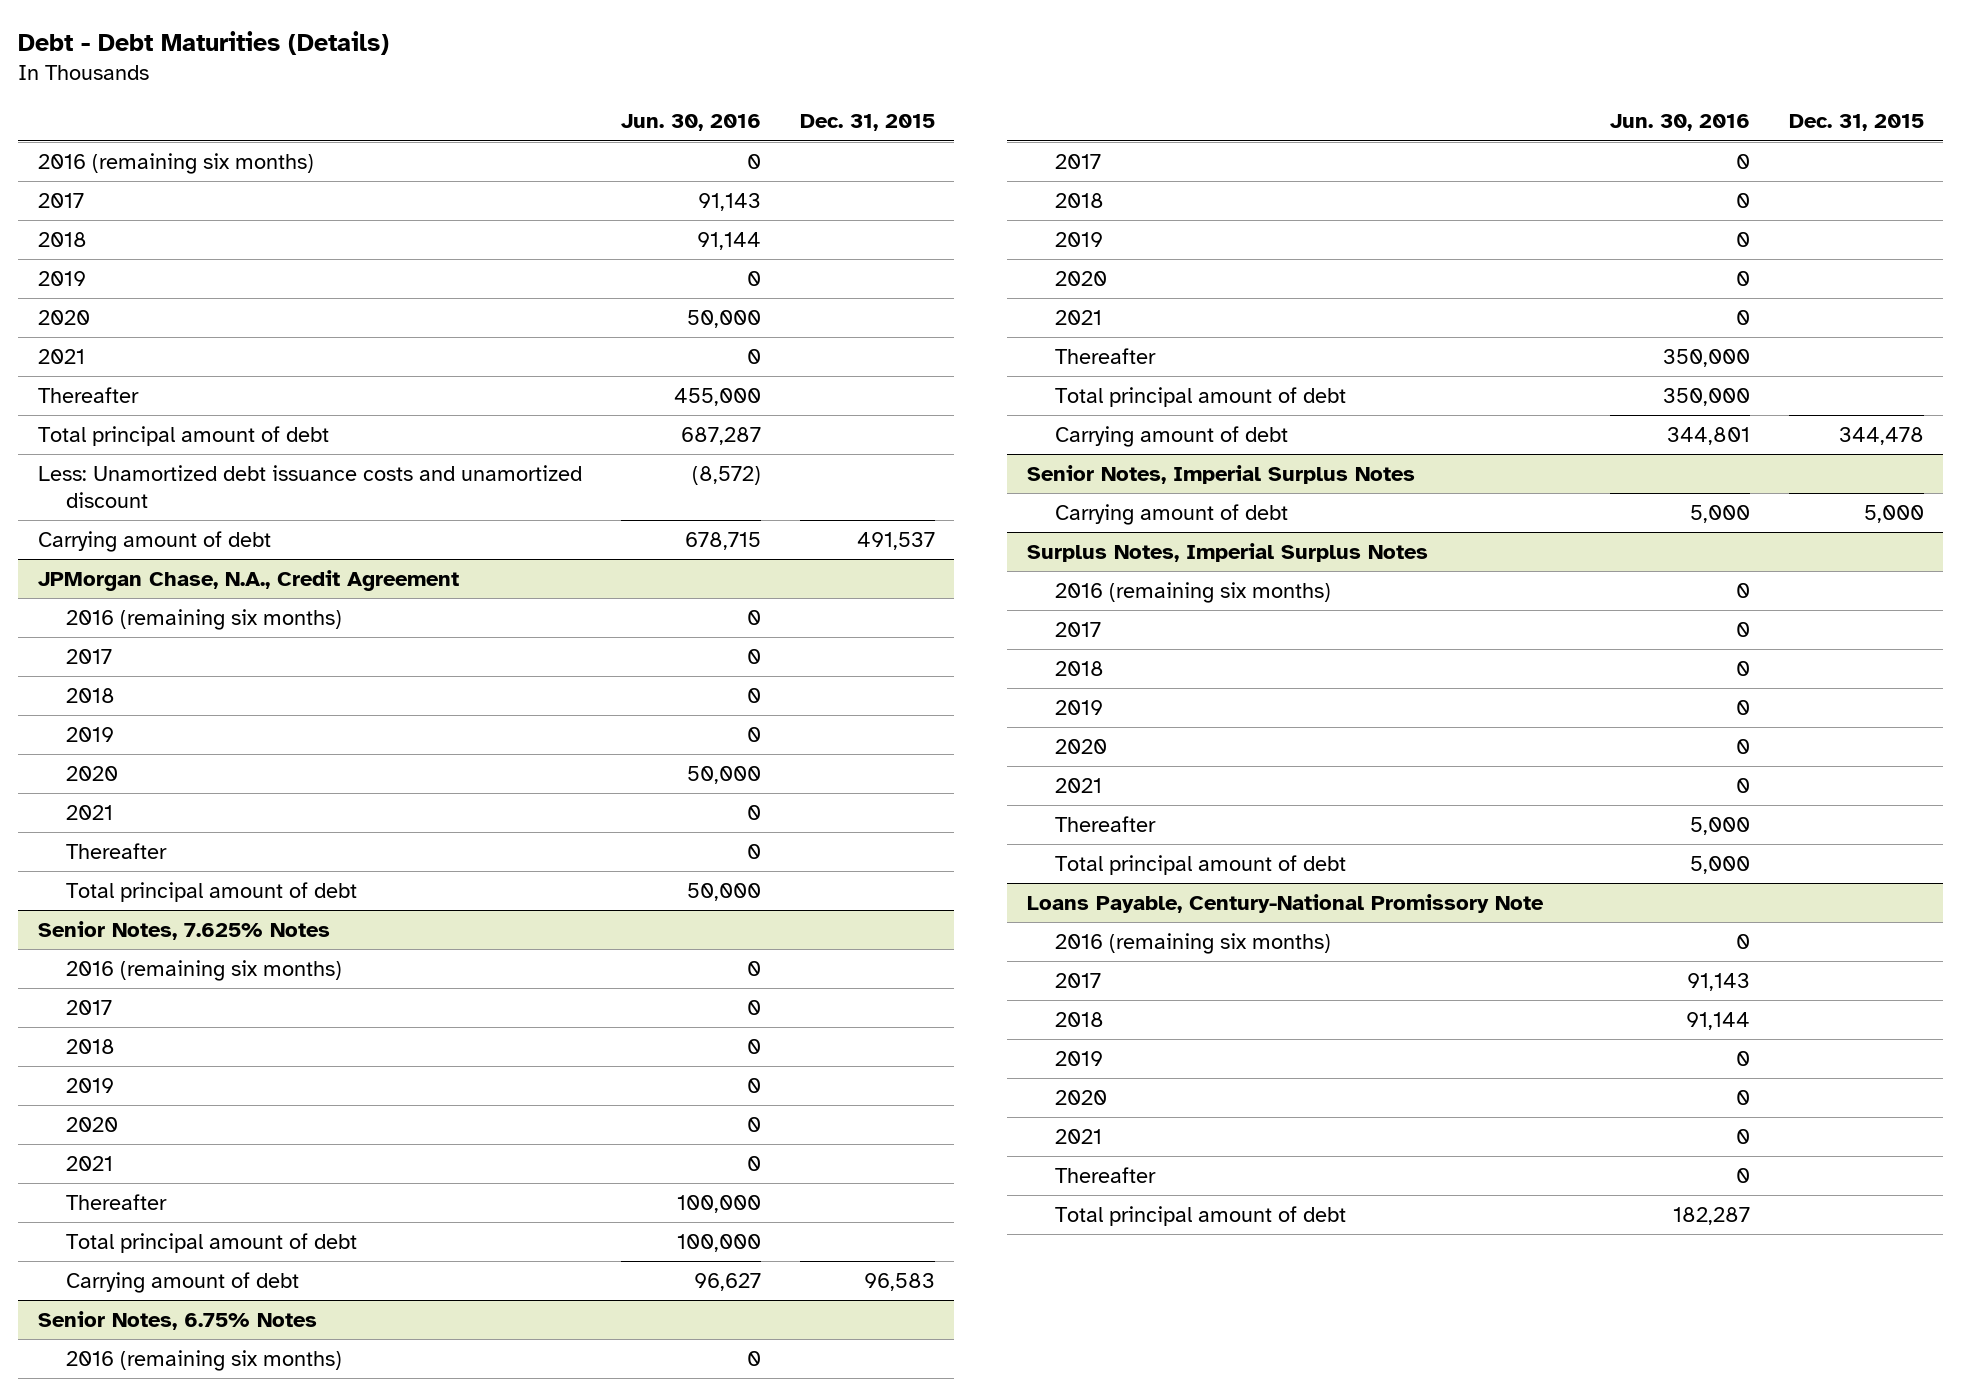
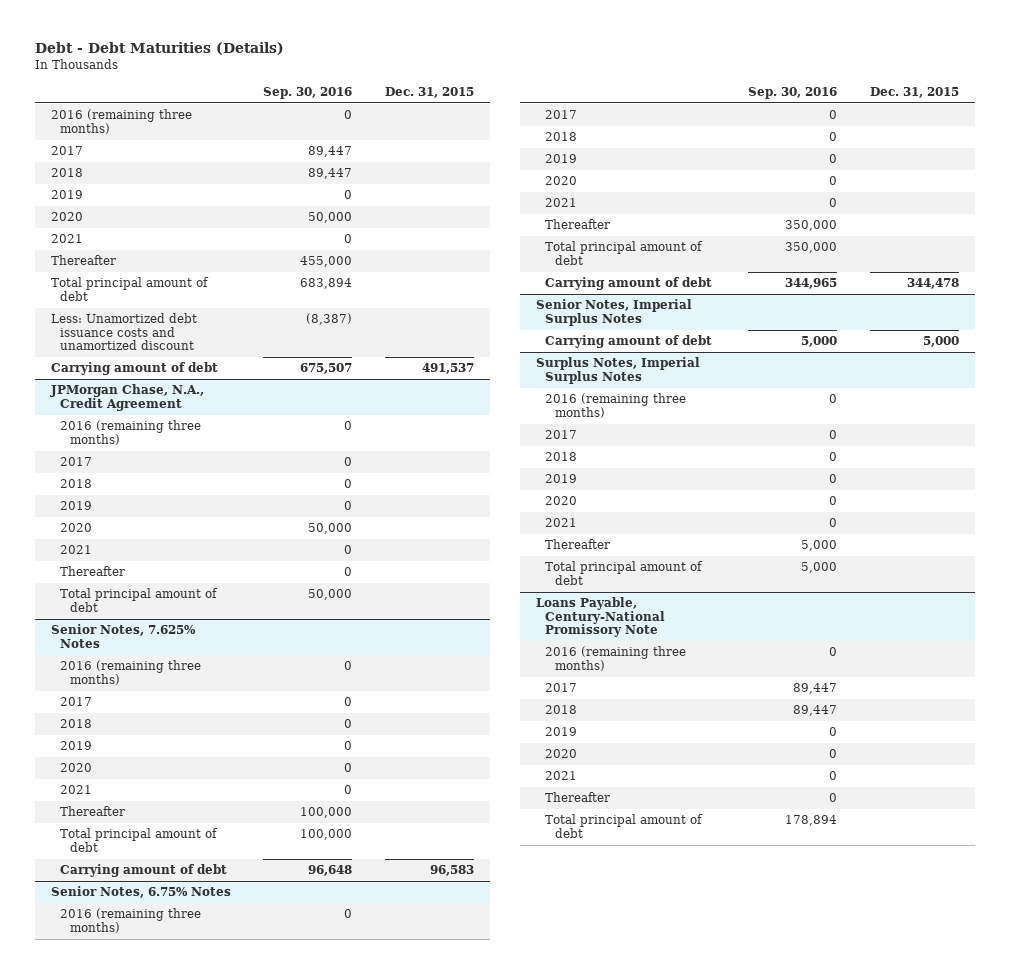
[620,114,761,132] Jun. 30, 2016 -> none
none -> [263,86,353,99] Sep. 30, 2016
[37,152,314,174] 2016 (remaining six months) -> [50,109,192,134] 2016 (remaining three months)
[65,608,342,630] 2016 (remaining six months) -> [60,420,202,445] 2016 (remaining three months)
[65,959,342,981] 2016 (remaining six months) -> [60,660,202,685] 2016 (remaining three months)
[65,1349,342,1371] 2016 (remaining six months) -> [60,908,202,933] 2016 (remaining three months)
[1055,581,1332,603] 2016 (remaining six months) -> [545,393,687,418] 2016 (remaining three months)
[1055,932,1332,954] 2016 (remaining six months) -> [545,646,687,671] 2016 (remaining three months)

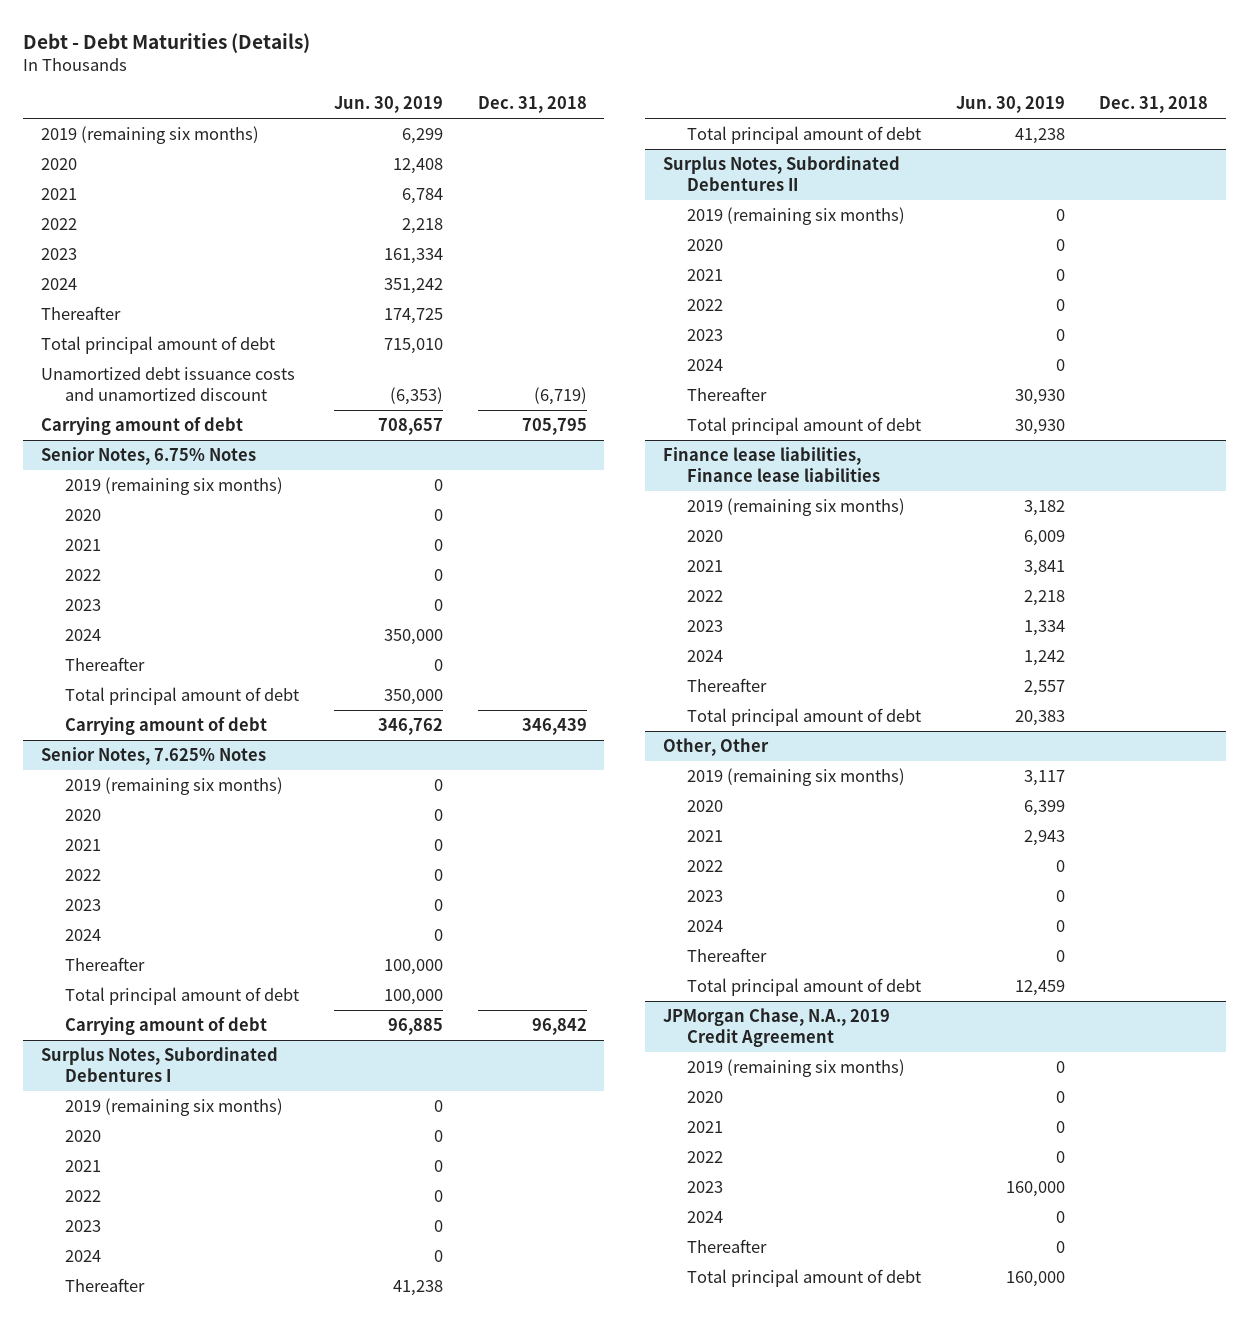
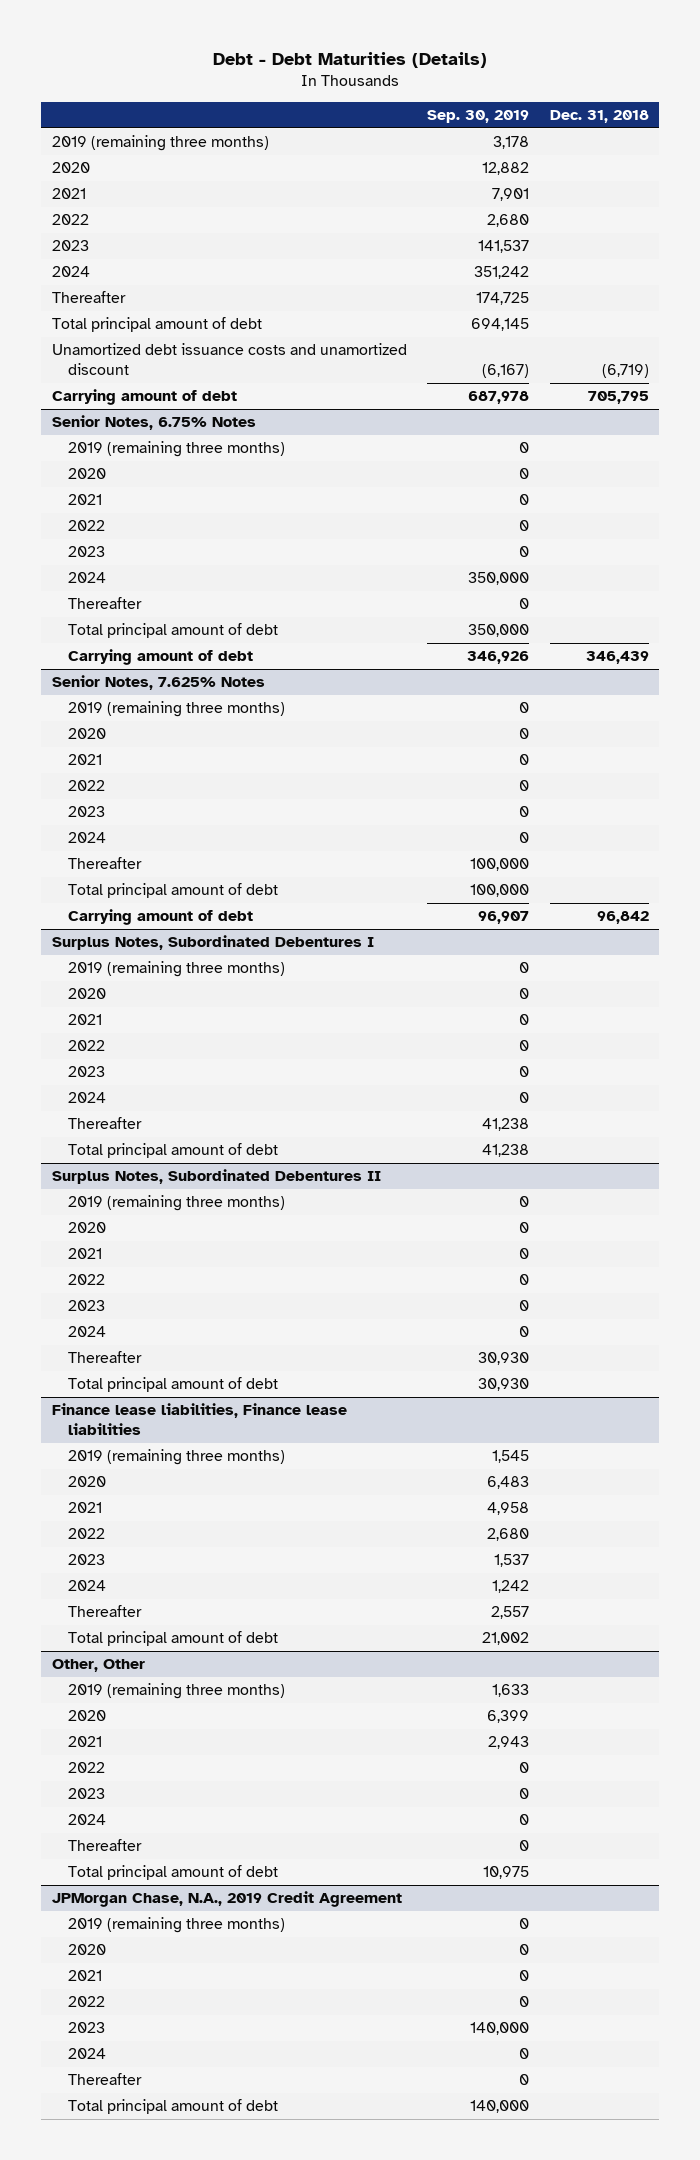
[333,96,443,114] Jun. 30, 2019 -> none
none -> [427,110,530,124] Sep. 30, 2019
[40,126,259,145] 2019 (remaining six months) -> [51,135,269,152] 2019 (remaining three months)
[64,477,283,496] 2019 (remaining six months) -> [67,441,285,458] 2019 (remaining three months)
[64,777,283,796] 2019 (remaining six months) -> [67,701,285,718] 2019 (remaining three months)
[64,1098,283,1117] 2019 (remaining six months) -> [67,961,285,978] 2019 (remaining three months)
[686,207,905,226] 2019 (remaining six months) -> [67,1195,285,1212] 2019 (remaining three months)
[686,498,905,517] 2019 (remaining six months) -> [67,1449,285,1466] 2019 (remaining three months)
[686,768,905,787] 2019 (remaining six months) -> [67,1683,285,1700] 2019 (remaining three months)
[686,1059,905,1078] 2019 (remaining six months) -> [67,1917,285,1934] 2019 (remaining three months)

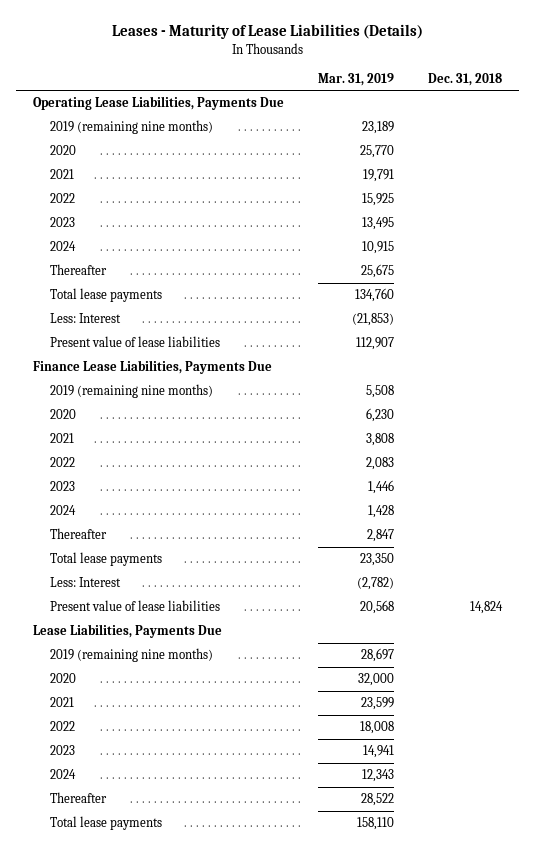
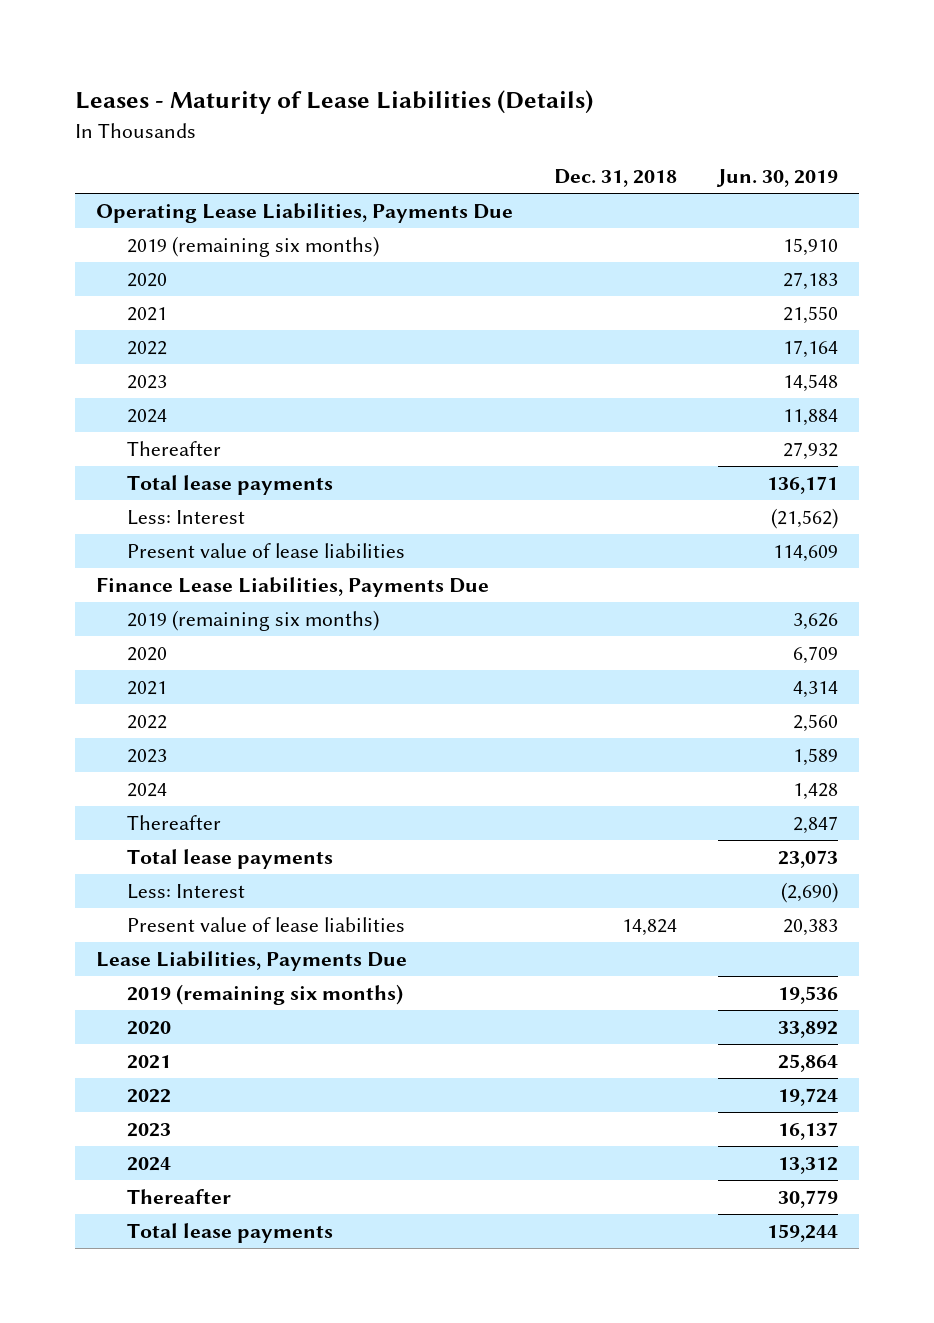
[318,72,395,86] Mar. 31, 2019 -> none
none -> [716,169,839,188] Jun. 30, 2019
[49,120,213,135] 2019 (remaining nine months) -> [126,236,379,258] 2019 (remaining six months)
[49,384,213,399] 2019 (remaining nine months) -> [126,610,379,632] 2019 (remaining six months)
[49,648,213,663] 2019 (remaining nine months) -> [126,984,403,1006] 2019 (remaining six months)

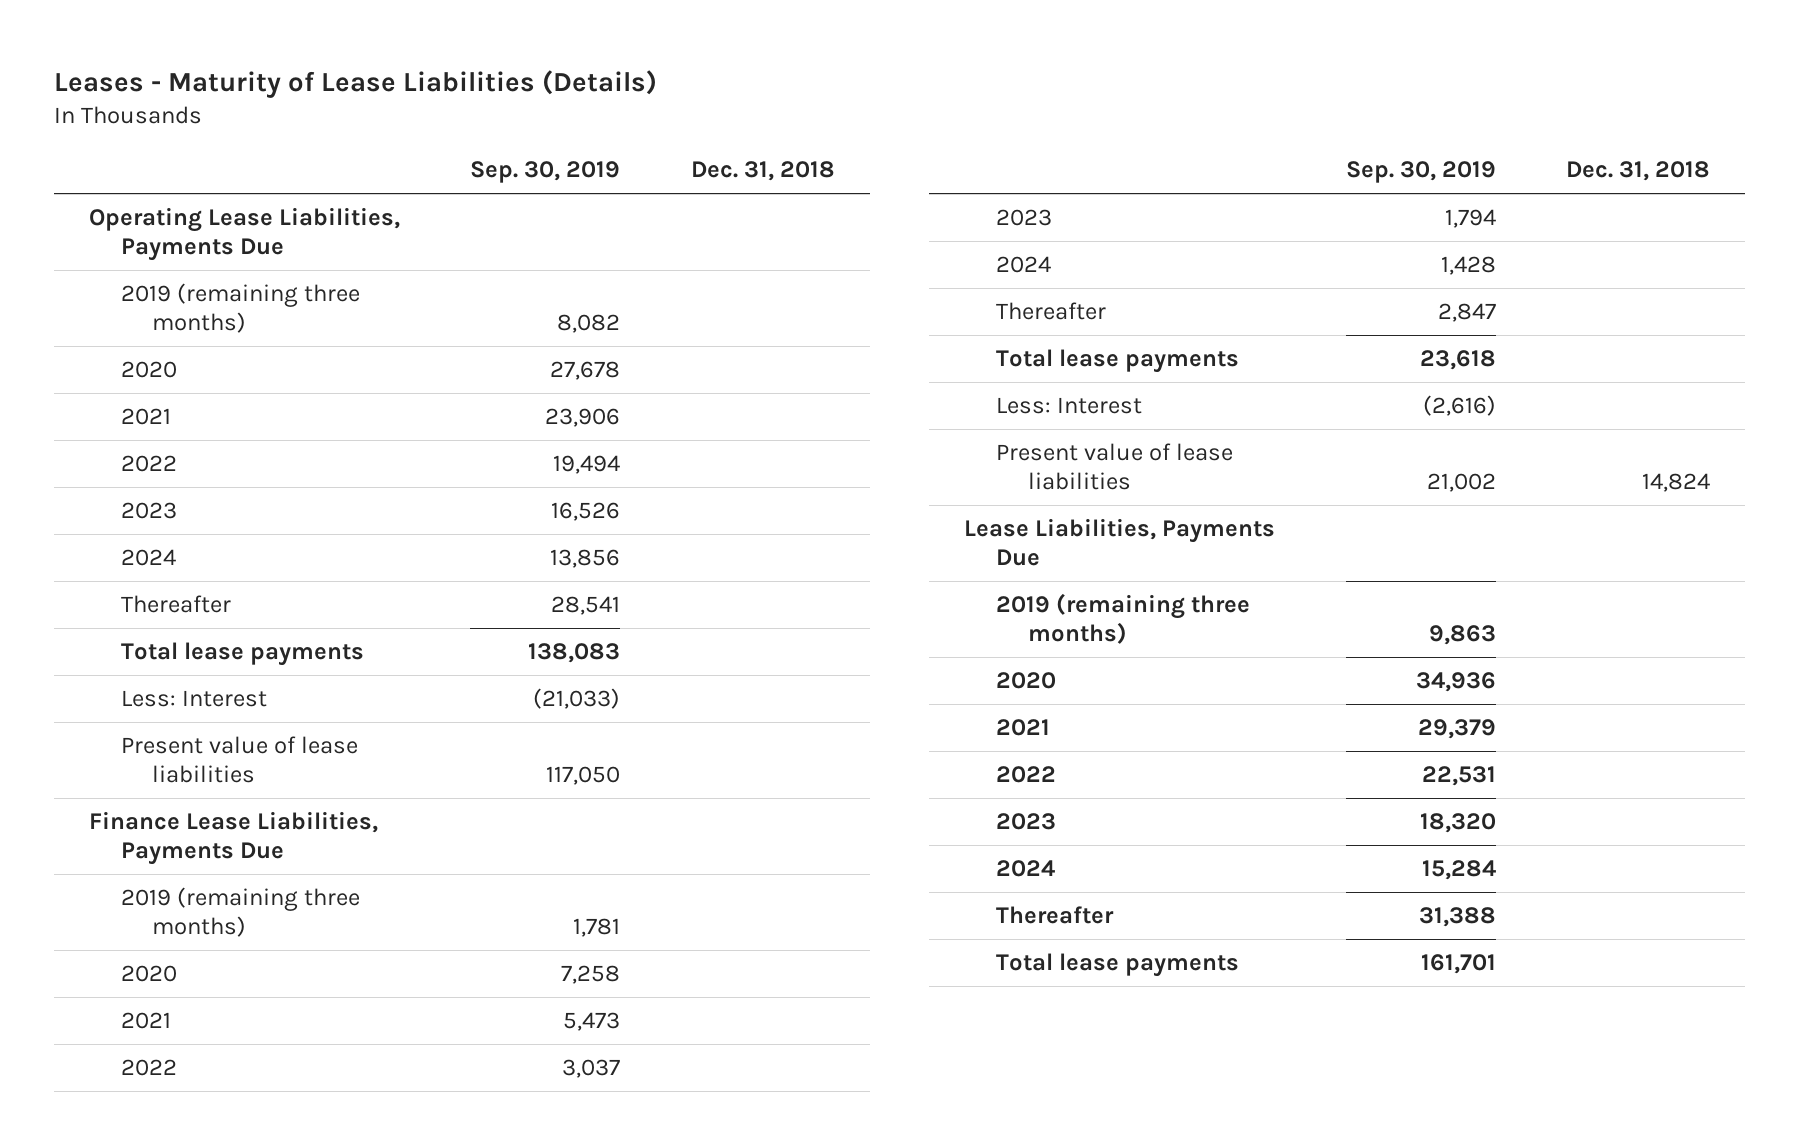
[716,169,839,188] Jun. 30, 2019 -> none
none -> [470,161,621,184] Sep. 30, 2019
[126,236,379,258] 2019 (remaining six months) -> [120,282,360,333] 2019 (remaining three months)
[126,610,379,632] 2019 (remaining six months) -> [120,886,360,937] 2019 (remaining three months)
[126,984,403,1006] 2019 (remaining six months) -> [996,592,1251,644] 2019 (remaining three months)

